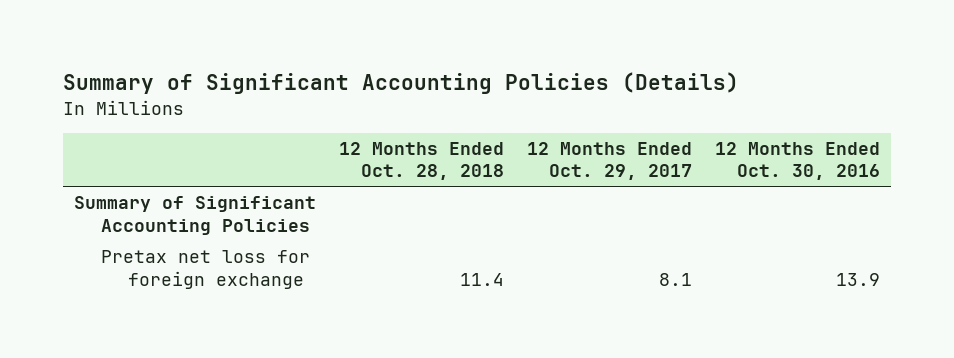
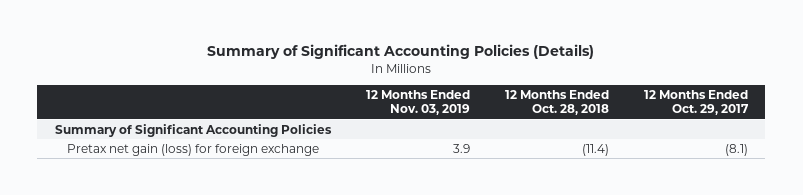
[714,141,880,181] 12 Months Ended Oct. 30, 2016 -> none
none -> [365,89,470,116] 12 Months Ended Nov. 03, 2019
[101,250,311,289] Pretax net loss for foreign exchange -> [67,143,320,156] Pretax net gain (loss) for foreign exchange
[460,272,505,286] 11.4 -> [581,143,609,156] (11.4)
[658,272,692,286] 8.1 -> [724,143,748,156] (8.1)

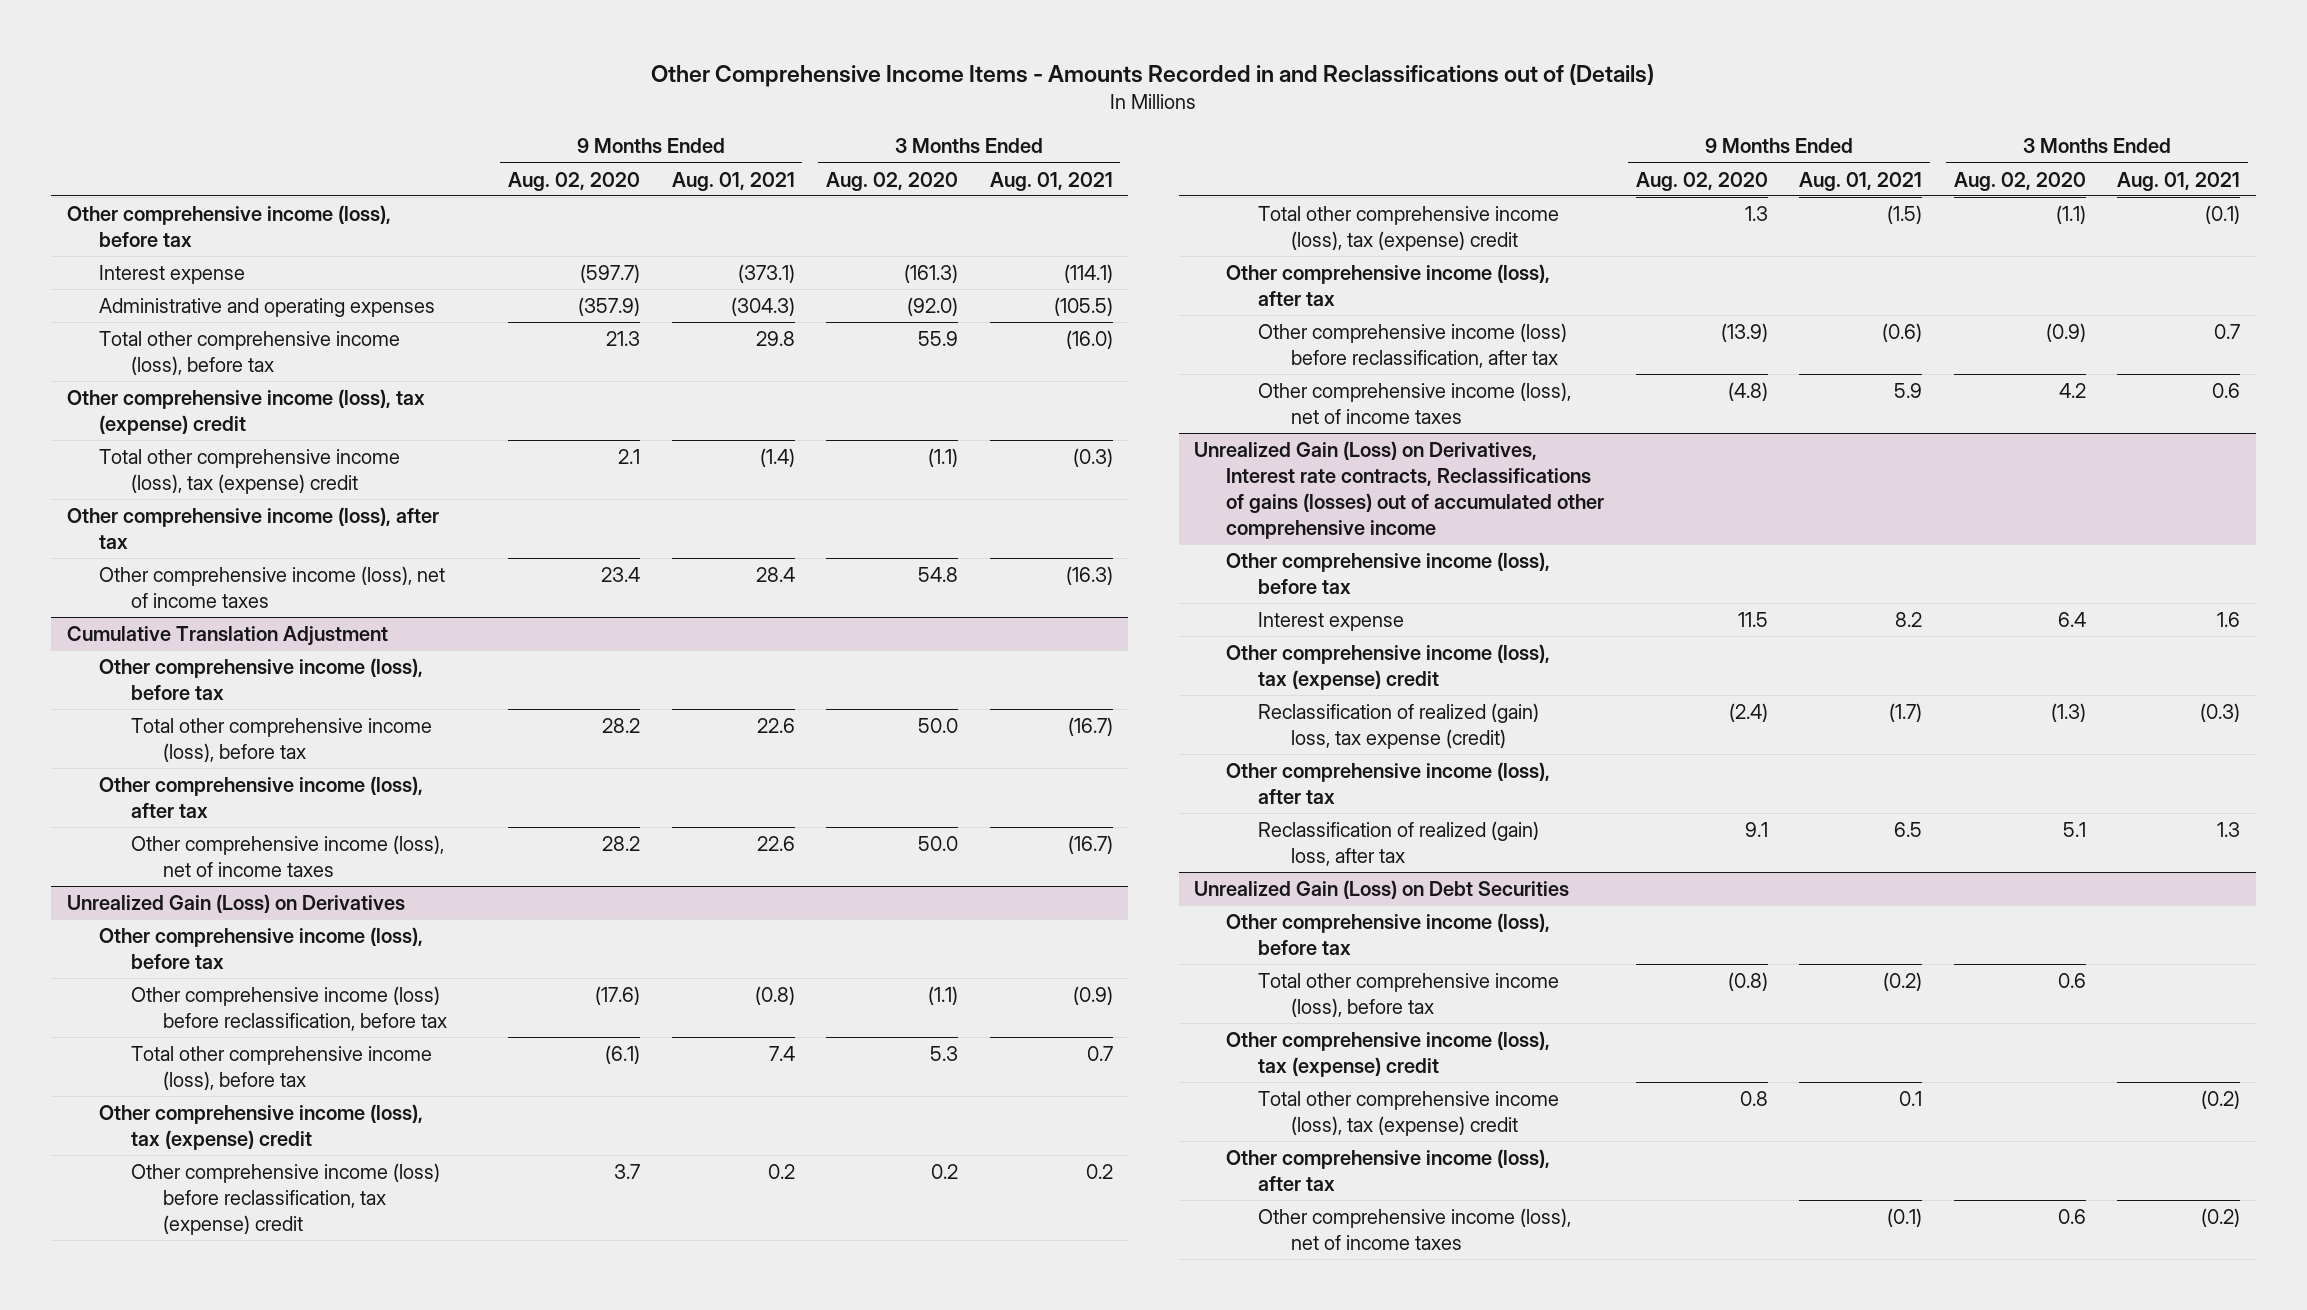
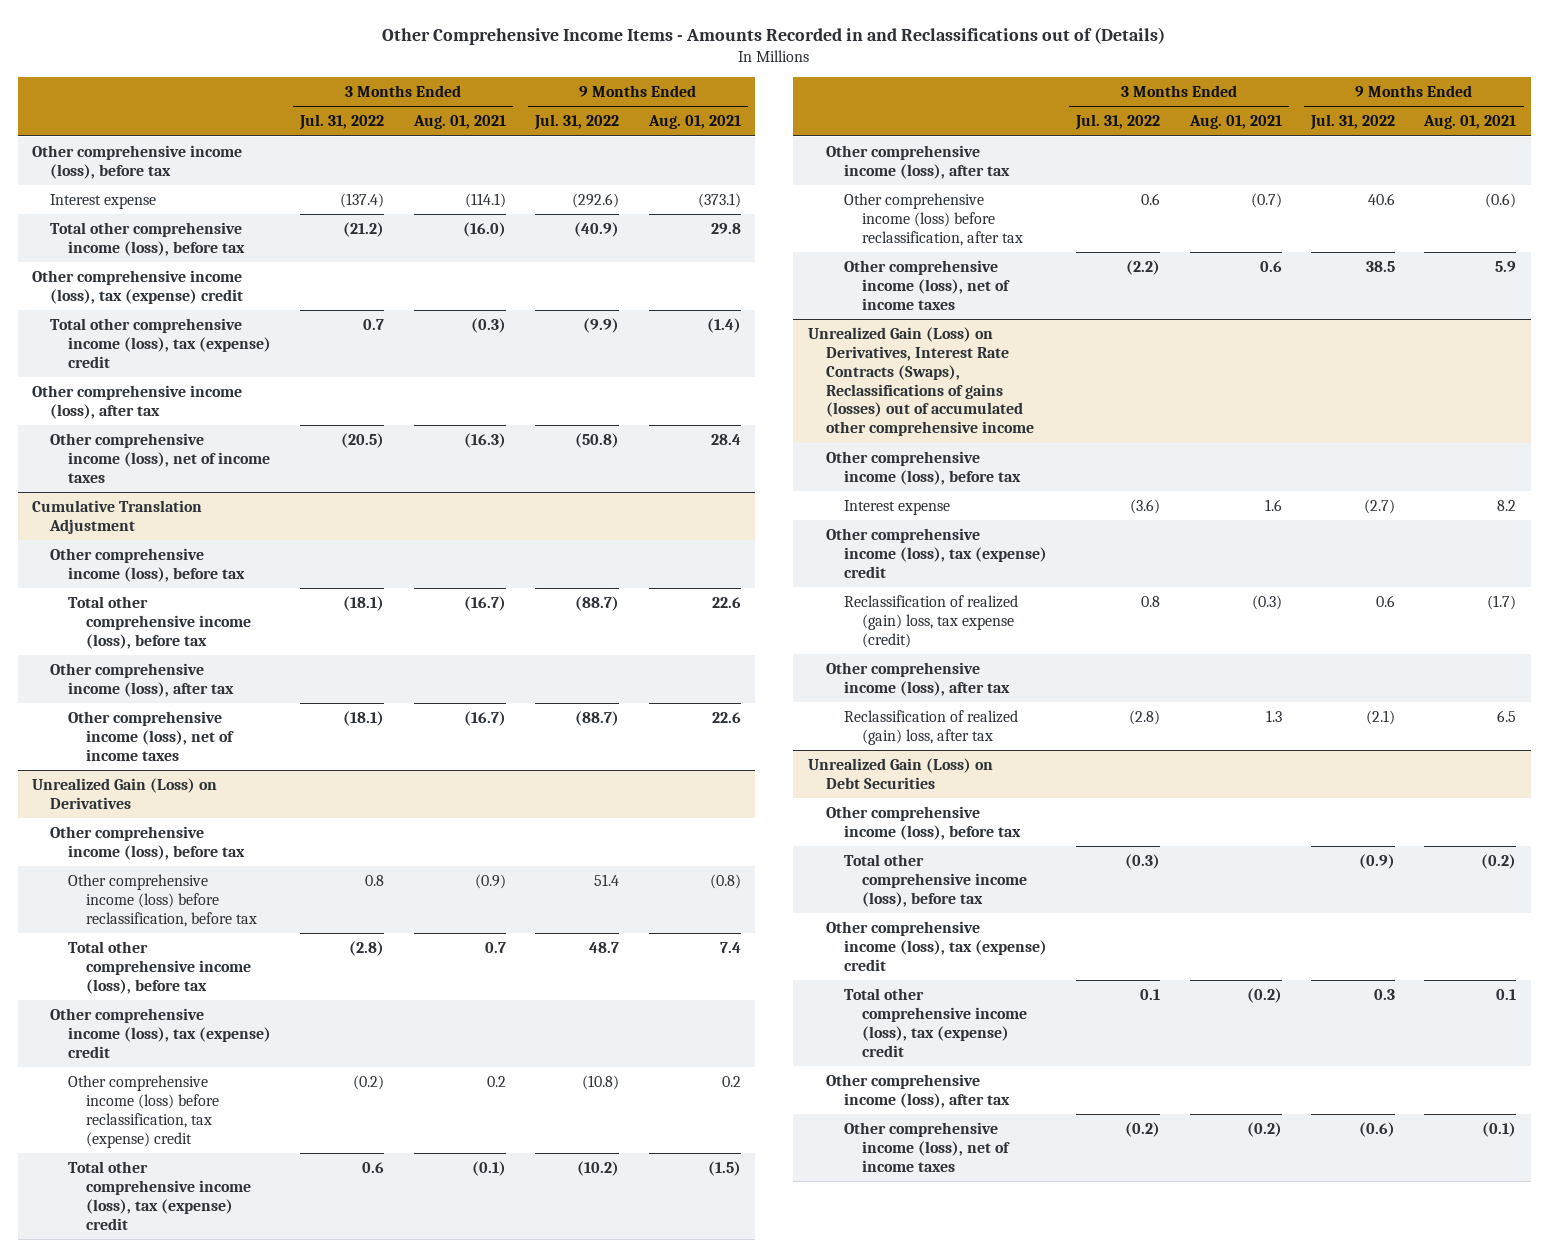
[508,171,641,191] Aug. 02, 2020 -> none
[826,171,959,191] Aug. 02, 2020 -> none
none -> [299,114,385,131] Jul. 31, 2022
none -> [534,114,620,131] Jul. 31, 2022
[98,297,435,317] Administrative and operating expenses -> none
[2214,323,2241,339] 0.7 -> [1250,192,1282,208] (0.7)
[1194,440,1605,540] Unrealized Gain (Loss) on Derivatives, Interest rate contracts, Reclassifications of gains (losses) out of accumulated other comprehensive income -> [808,326,1034,437] Unrealized Gain (Loss) on Derivatives, Interest Rate Contracts (Swaps), Reclassifications of gains (losses) out of accumulated other comprehensive income

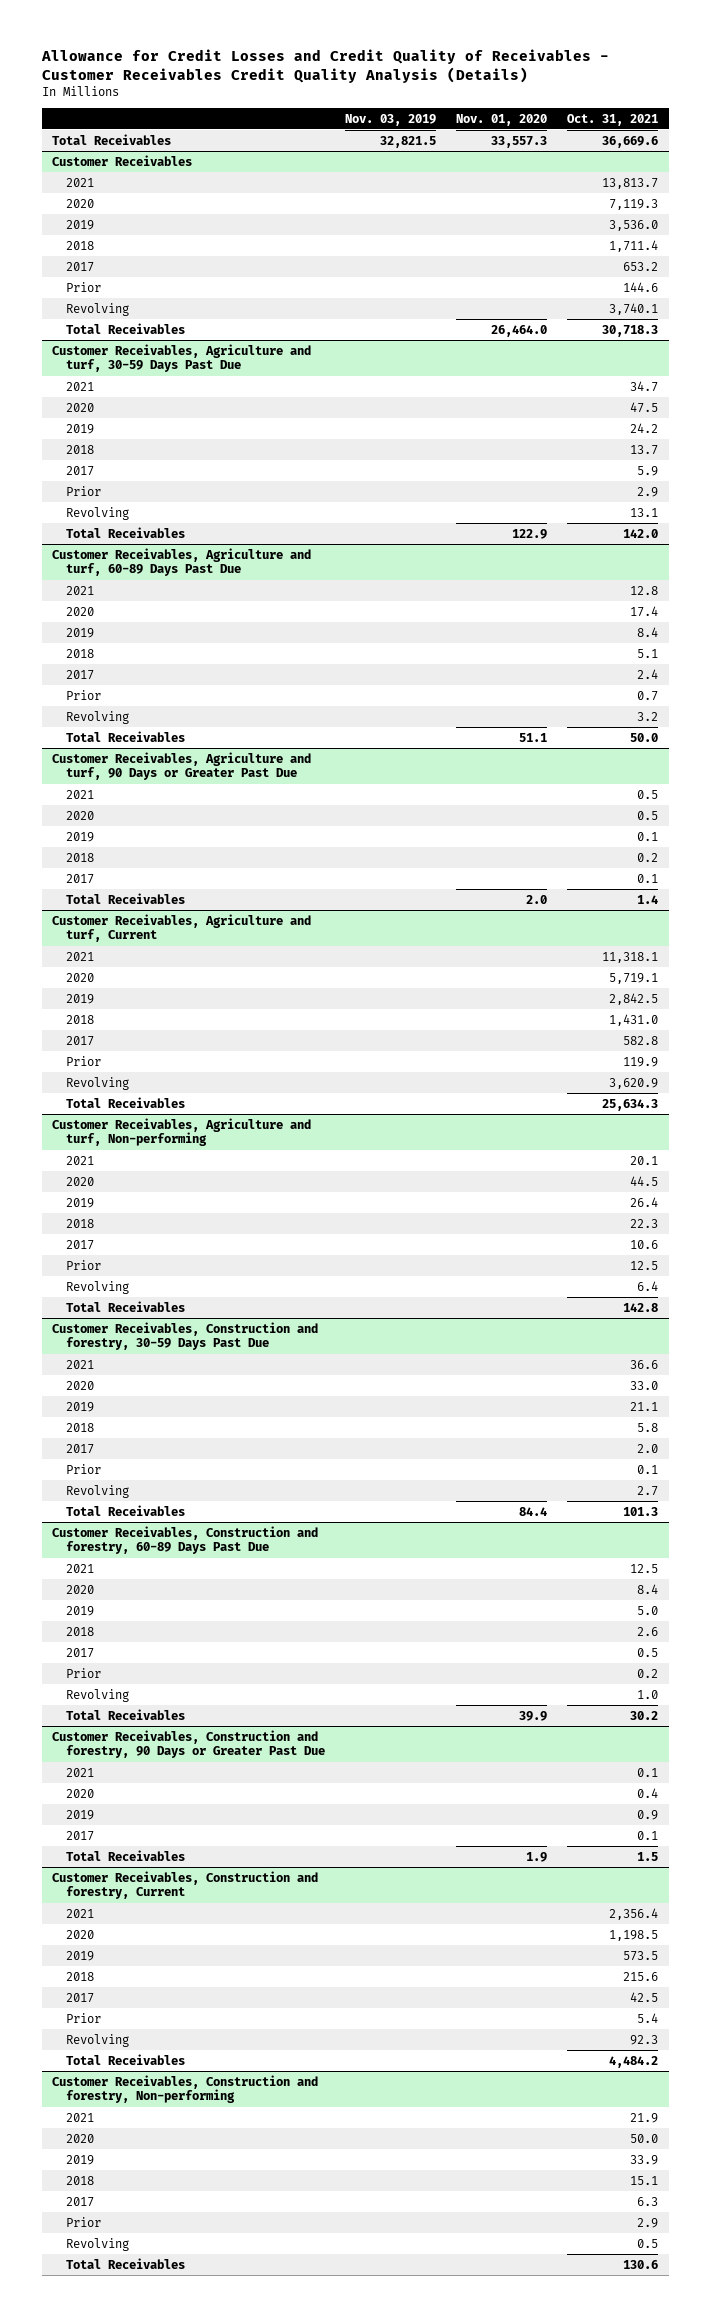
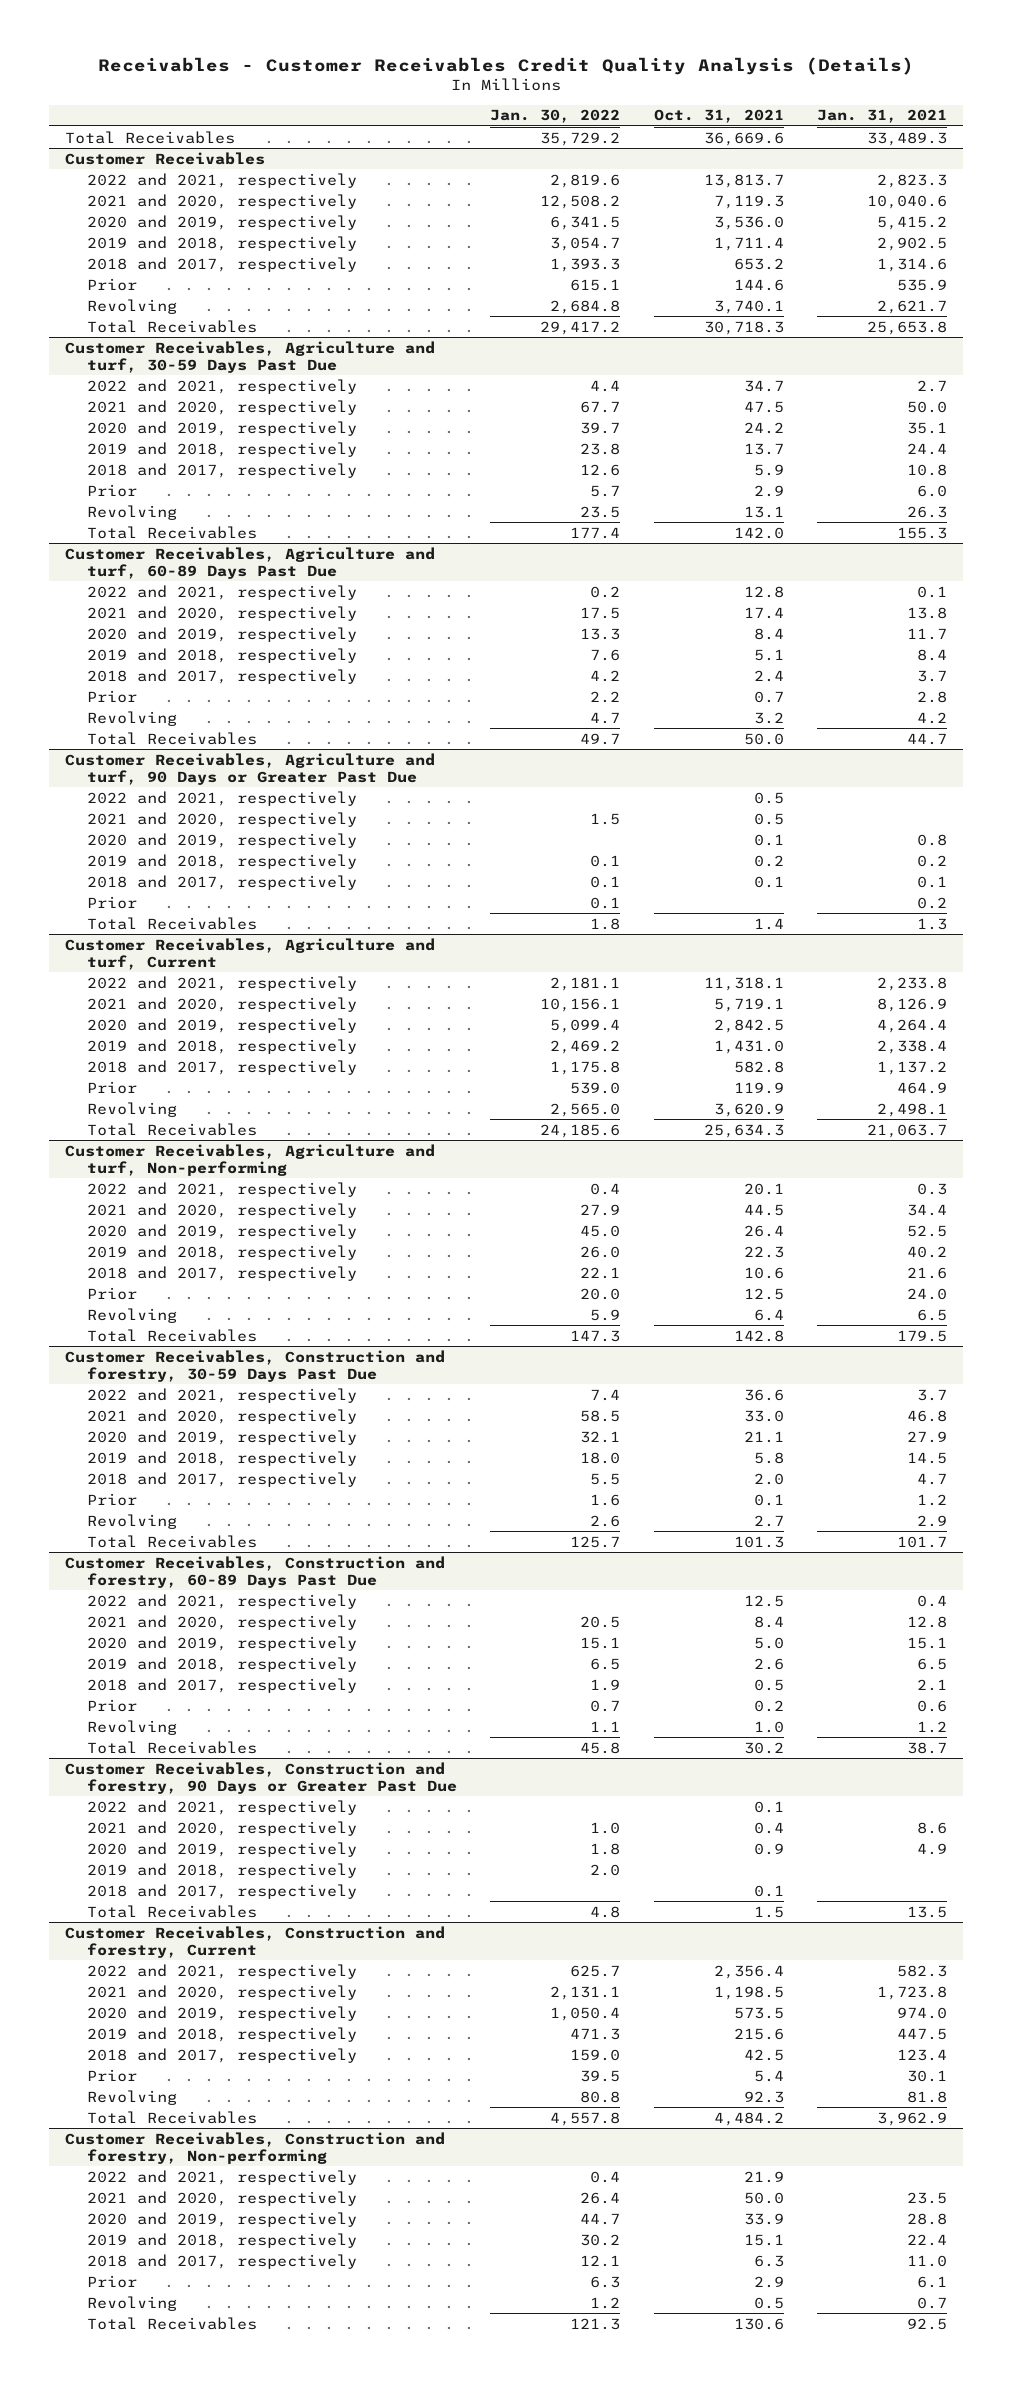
[41,48,610,83] Allowance for Credit Losses and Credit Quality of Receivables - Customer Receivables Credit Quality Analysis (Details) -> [98,56,915,75] Receivables - Customer Receivables Credit Quality Analysis (Details)
[344,113,436,126] Nov. 03, 2019 -> none
[456,113,548,126] Nov. 01, 2020 -> none
none -> [490,109,621,124] Jan. 30, 2022
none -> [816,109,947,124] Jan. 31, 2021
[65,177,94,187] 2021 -> [87,172,358,188] 2022 and 2021, respectively
[65,198,94,208] 2020 -> [87,193,358,209] 2021 and 2020, respectively
[65,219,94,230] 2019 -> [87,214,358,230] 2020 and 2019, respectively
[65,240,94,250] 2018 -> [87,235,358,251] 2019 and 2018, respectively
[65,261,94,272] 2017 -> [87,256,358,272] 2018 and 2017, respectively
[65,381,94,391] 2021 -> [87,378,358,394] 2022 and 2021, respectively
[65,402,94,412] 2020 -> [87,399,358,415] 2021 and 2020, respectively
[65,423,94,434] 2019 -> [87,420,358,436] 2020 and 2019, respectively
[65,444,94,454] 2018 -> [87,441,358,457] 2019 and 2018, respectively
[65,465,94,476] 2017 -> [87,462,358,478] 2018 and 2017, respectively
[65,585,94,595] 2021 -> [87,584,358,600] 2022 and 2021, respectively
[65,606,94,616] 2020 -> [87,605,358,621] 2021 and 2020, respectively
[65,627,94,638] 2019 -> [87,626,358,642] 2020 and 2019, respectively
[65,648,94,658] 2018 -> [87,647,358,663] 2019 and 2018, respectively
[65,669,94,680] 2017 -> [87,668,358,684] 2018 and 2017, respectively
[65,789,94,799] 2021 -> [87,790,358,806] 2022 and 2021, respectively
[65,810,94,820] 2020 -> [87,811,358,827] 2021 and 2020, respectively
[65,831,94,842] 2019 -> [87,832,358,848] 2020 and 2019, respectively
[65,852,94,862] 2018 -> [87,853,358,869] 2019 and 2018, respectively
[65,873,94,884] 2017 -> [87,874,358,890] 2018 and 2017, respectively
none -> [87,895,138,909] Prior
[65,951,94,961] 2021 -> [87,975,358,991] 2022 and 2021, respectively
[65,972,94,982] 2020 -> [87,996,358,1012] 2021 and 2020, respectively
[65,993,94,1004] 2019 -> [87,1017,358,1033] 2020 and 2019, respectively
[65,1014,94,1024] 2018 -> [87,1038,358,1054] 2019 and 2018, respectively
[65,1035,94,1046] 2017 -> [87,1059,358,1075] 2018 and 2017, respectively
[65,1155,94,1165] 2021 -> [87,1181,358,1197] 2022 and 2021, respectively
[65,1176,94,1186] 2020 -> [87,1202,358,1218] 2021 and 2020, respectively
[65,1197,94,1208] 2019 -> [87,1223,358,1239] 2020 and 2019, respectively
[65,1218,94,1228] 2018 -> [87,1244,358,1260] 2019 and 2018, respectively
[65,1239,94,1250] 2017 -> [87,1265,358,1281] 2018 and 2017, respectively
[65,1359,94,1369] 2021 -> [87,1387,358,1403] 2022 and 2021, respectively
[65,1380,94,1390] 2020 -> [87,1408,358,1424] 2021 and 2020, respectively
[65,1401,94,1412] 2019 -> [87,1429,358,1445] 2020 and 2019, respectively
[65,1422,94,1432] 2018 -> [87,1450,358,1466] 2019 and 2018, respectively
[65,1443,94,1454] 2017 -> [87,1471,358,1487] 2018 and 2017, respectively
[65,1563,94,1573] 2021 -> [87,1593,358,1609] 2022 and 2021, respectively
[65,1584,94,1594] 2020 -> [87,1614,358,1630] 2021 and 2020, respectively
[65,1605,94,1616] 2019 -> [87,1635,358,1651] 2020 and 2019, respectively
[65,1626,94,1636] 2018 -> [87,1656,358,1672] 2019 and 2018, respectively
[65,1647,94,1658] 2017 -> [87,1677,358,1693] 2018 and 2017, respectively
[65,1767,94,1777] 2021 -> [87,1799,358,1815] 2022 and 2021, respectively
[65,1788,94,1798] 2020 -> [87,1820,358,1836] 2021 and 2020, respectively
[65,1809,94,1820] 2019 -> [87,1841,358,1857] 2020 and 2019, respectively
none -> [87,1862,358,1878] 2019 and 2018, respectively
[65,1830,94,1841] 2017 -> [87,1883,358,1899] 2018 and 2017, respectively
[65,1908,94,1918] 2021 -> [87,1963,358,1979] 2022 and 2021, respectively
[65,1929,94,1939] 2020 -> [87,1984,358,2000] 2021 and 2020, respectively
[65,1950,94,1961] 2019 -> [87,2005,358,2021] 2020 and 2019, respectively
[65,1971,94,1981] 2018 -> [87,2026,358,2042] 2019 and 2018, respectively
[65,1992,94,2003] 2017 -> [87,2047,358,2063] 2018 and 2017, respectively
[65,2112,94,2122] 2021 -> [87,2169,358,2185] 2022 and 2021, respectively
[65,2133,94,2143] 2020 -> [87,2190,358,2206] 2021 and 2020, respectively
[65,2154,94,2165] 2019 -> [87,2211,358,2227] 2020 and 2019, respectively
[65,2175,94,2185] 2018 -> [87,2232,358,2248] 2019 and 2018, respectively
[65,2196,94,2207] 2017 -> [87,2253,358,2269] 2018 and 2017, respectively

